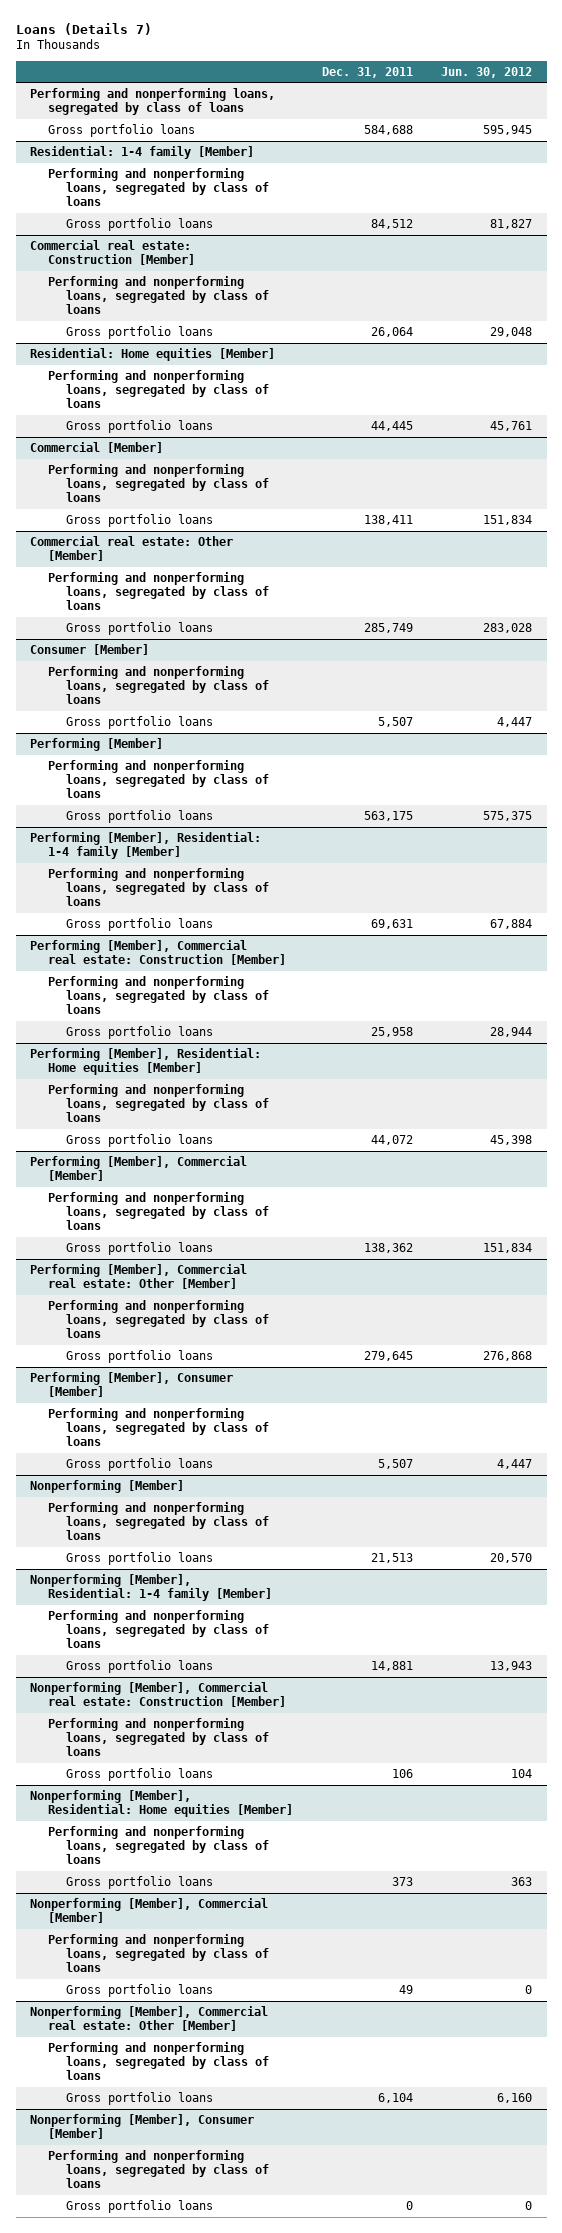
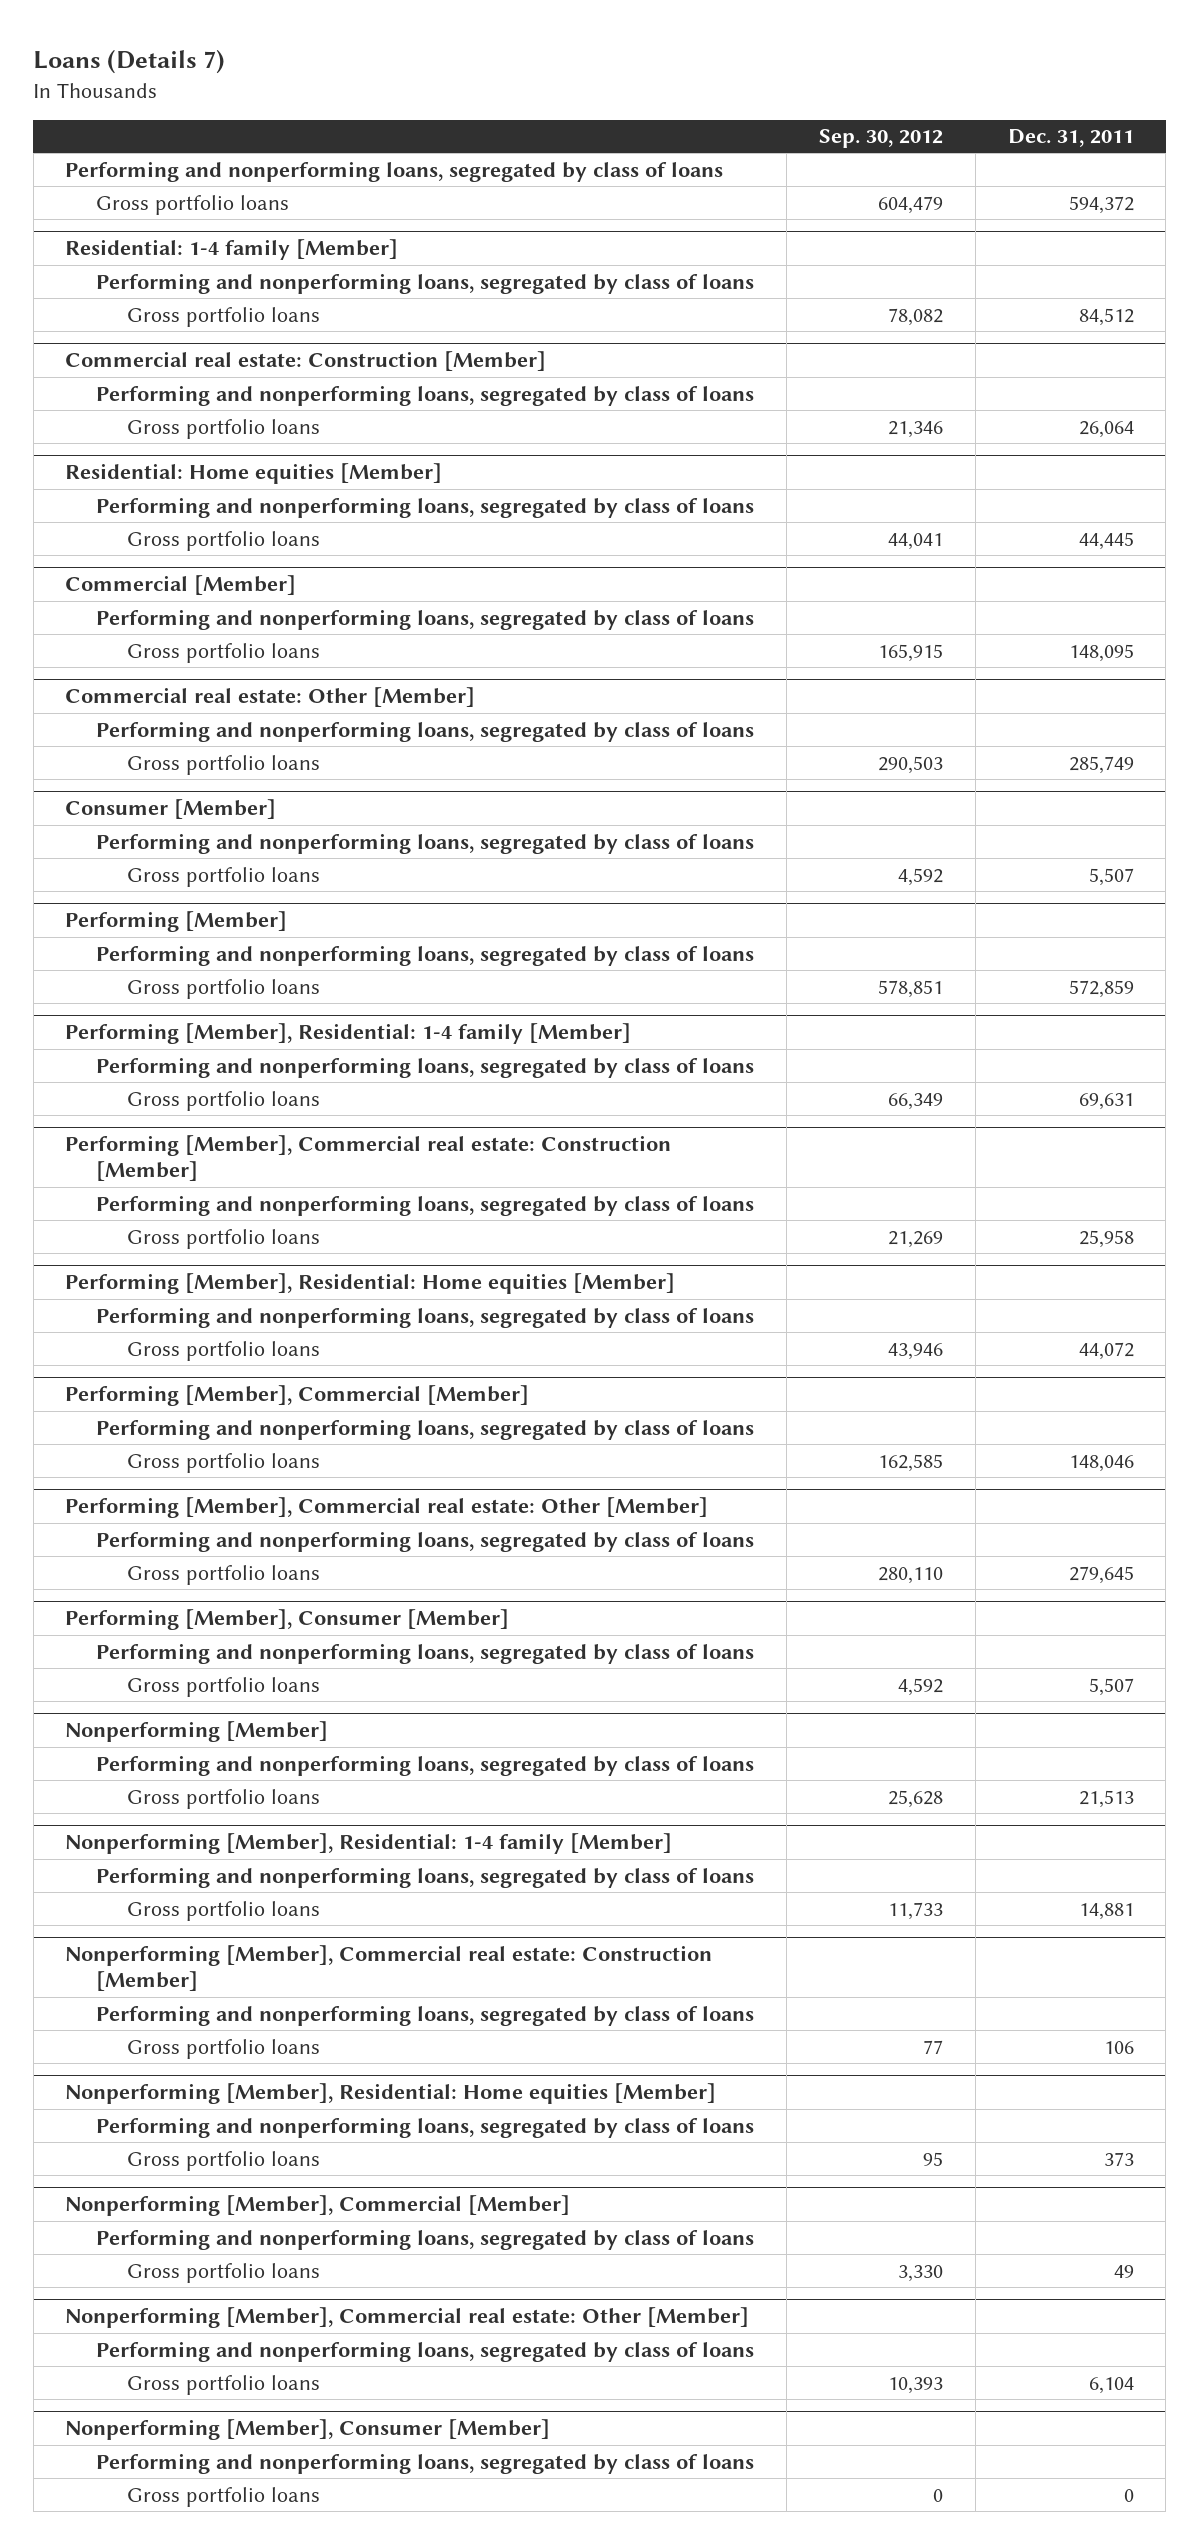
[441,66,533,78] Jun. 30, 2012 -> none
none -> [819,129,944,149] Sep. 30, 2012
[363,125,413,136] 584,688 -> [1068,195,1134,214] 594,372
[363,515,413,526] 138,411 -> [1068,643,1134,662] 148,095
[363,811,413,822] 563,175 -> [1068,979,1134,998] 572,859
[363,1243,413,1254] 138,362 -> [1068,1454,1134,1472] 148,046

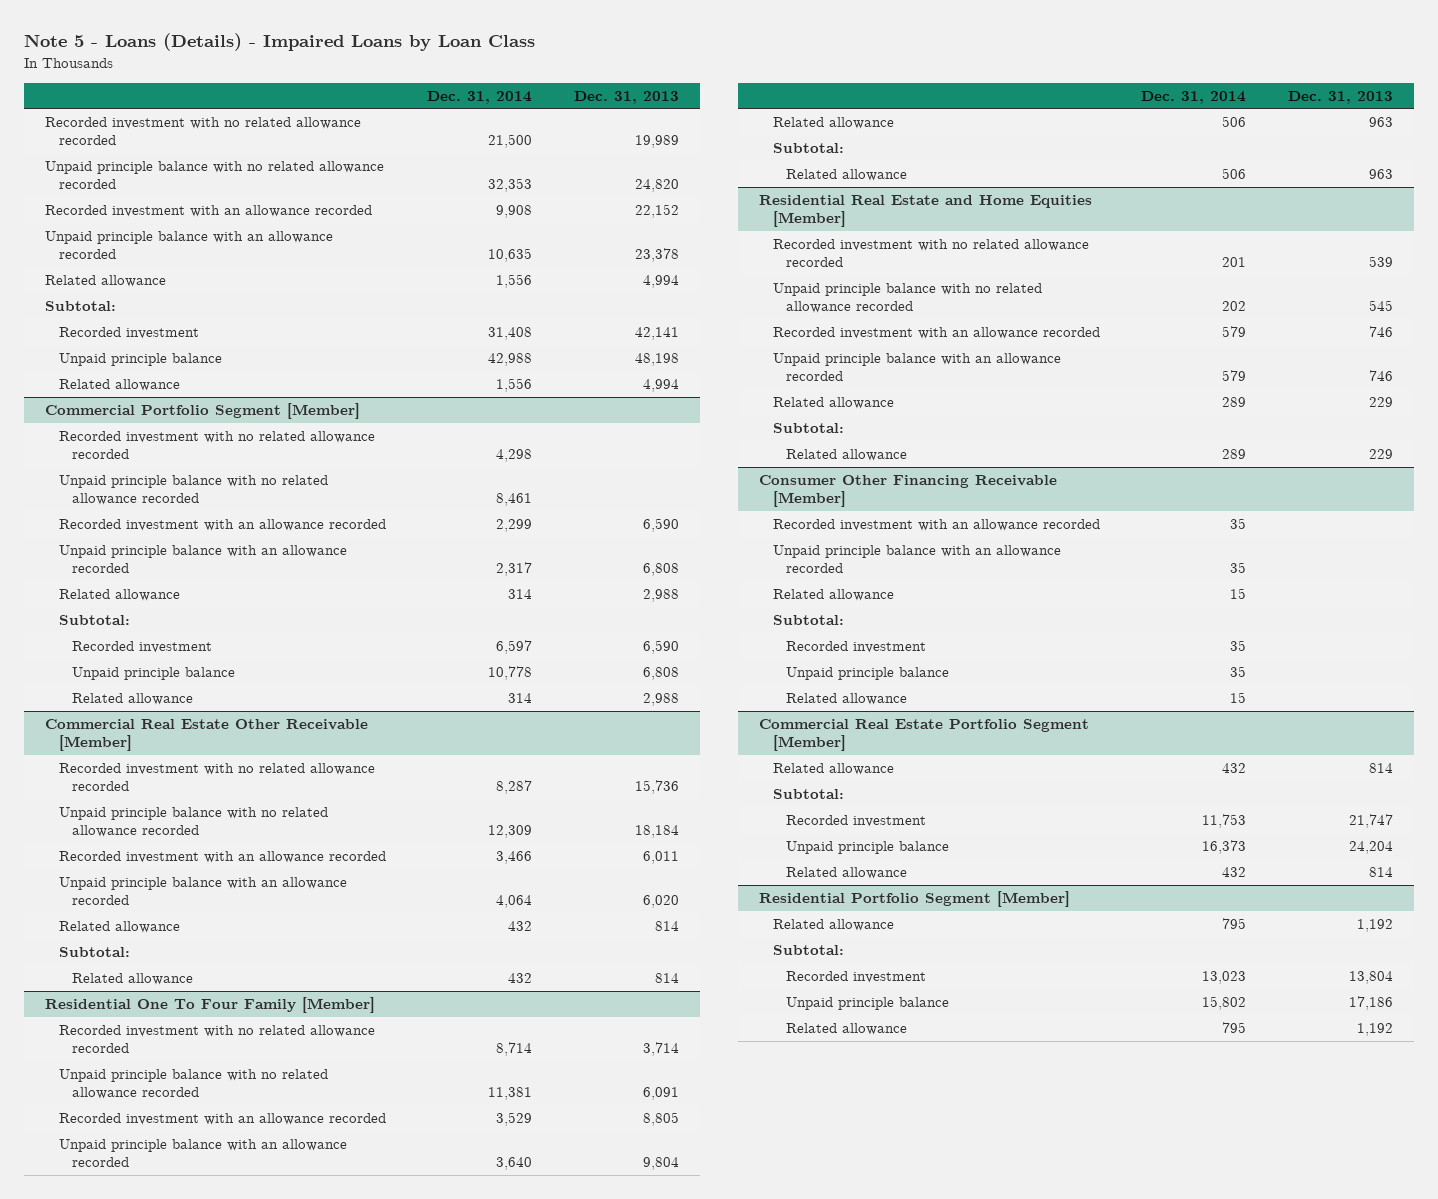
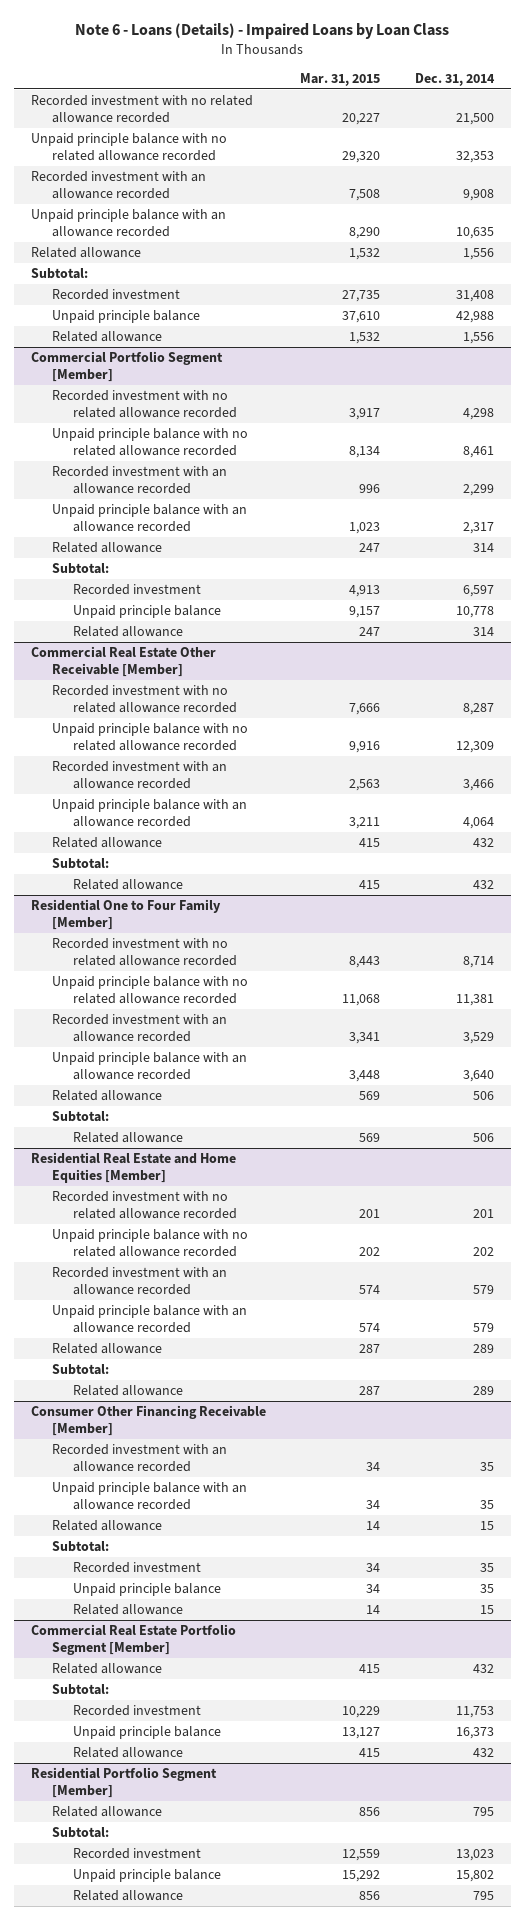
[23,33,535,52] Note 5 - Loans (Details) - Impaired Loans by Loan Class -> [75,23,450,40] Note 6 - Loans (Details) - Impaired Loans by Loan Class
[574,90,680,104] Dec. 31, 2013 -> none
none -> [300,72,381,86] Mar. 31, 2015
[44,996,375,1013] Residential One To Four Family [Member] -> [30,899,221,931] Residential One to Four Family [Member]

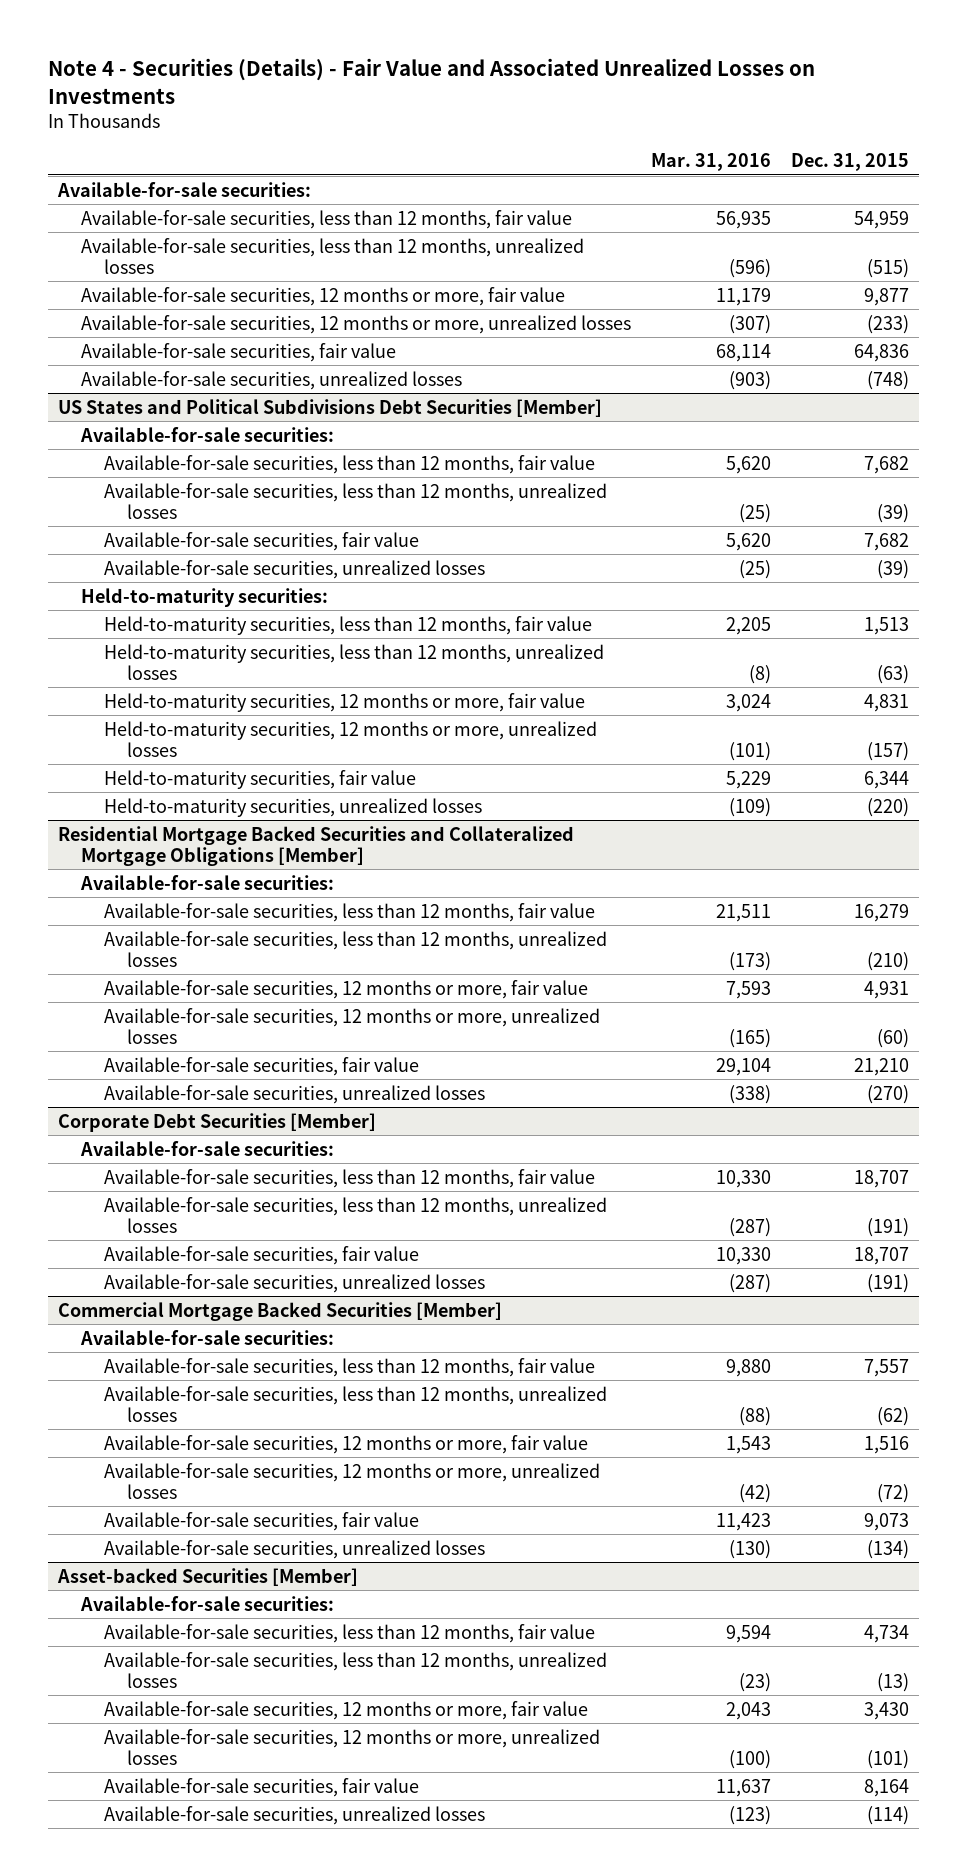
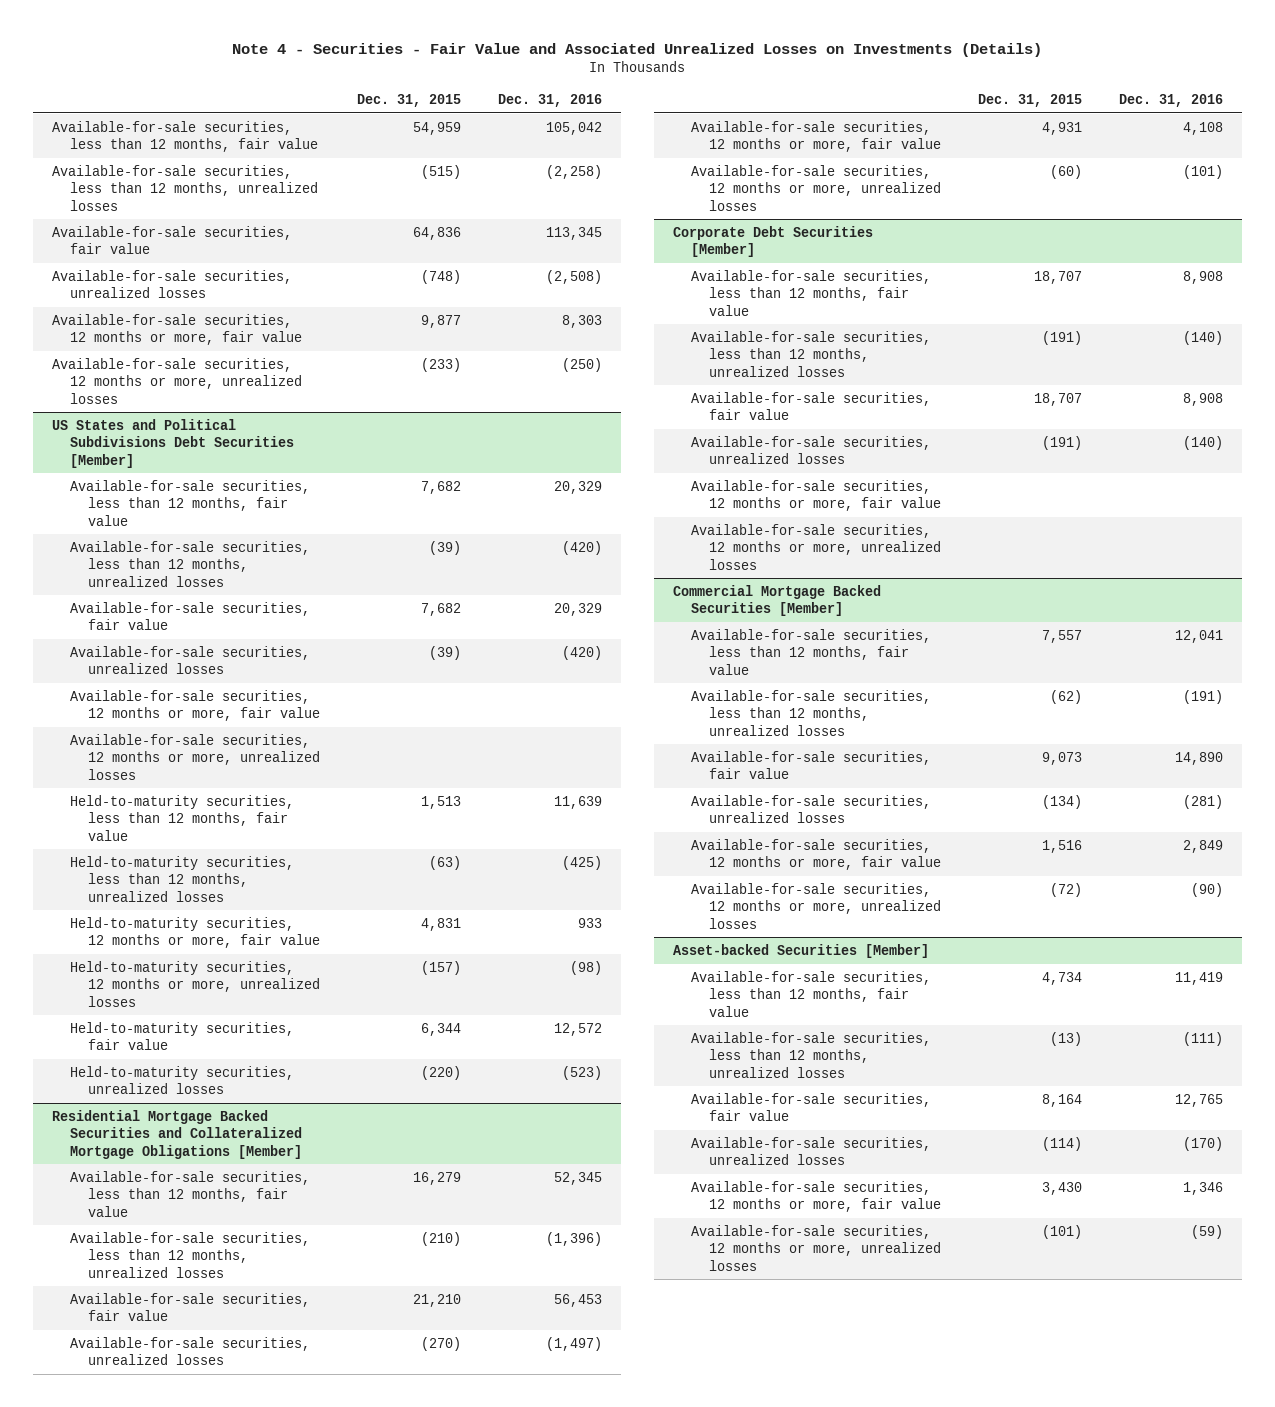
[48,58,816,105] Note 4 - Securities (Details) - Fair Value and Associated Unrealized Losses on Investments -> [232,43,1043,58] Note 4 - Securities - Fair Value and Associated Unrealized Losses on Investments (Details)
[651,153,772,172] Mar. 31, 2016 -> none
none -> [498,93,603,107] Dec. 31, 2016
[57,181,312,197] Available-for-sale securities: -> none
[81,286,566,306] Available-for-sale securities, 12 months or more, fair value -> [51,313,302,346] Available-for-sale securities, 12 months or more, fair value
[81,314,632,334] Available-for-sale securities, 12 months or more, unrealized losses -> [51,357,302,404] Available-for-sale securities, 12 months or more, unrealized losses
[80,426,335,442] Available-for-sale securities: -> none
[81,587,329,607] Held-to-maturity securities: -> none
none -> [69,689,321,722] Available-for-sale securities, 12 months or more, fair value
none -> [69,733,321,780] Available-for-sale securities, 12 months or more, unrealized losses
[80,874,335,890] Available-for-sale securities: -> none
[103,979,588,999] Available-for-sale securities, 12 months or more, fair value -> [691,120,942,153] Available-for-sale securities, 12 months or more, fair value
[103,1007,600,1044] Available-for-sale securities, 12 months or more, unrealized losses -> [691,164,942,211] Available-for-sale securities, 12 months or more, unrealized losses
[80,1140,335,1156] Available-for-sale securities: -> none
none -> [691,479,942,512] Available-for-sale securities, 12 months or more, fair value
none -> [691,523,942,570] Available-for-sale securities, 12 months or more, unrealized losses
[80,1329,335,1345] Available-for-sale securities: -> none
[103,1434,588,1454] Available-for-sale securities, 12 months or more, fair value -> [691,838,942,871] Available-for-sale securities, 12 months or more, fair value
[103,1462,600,1499] Available-for-sale securities, 12 months or more, unrealized losses -> [691,882,942,929] Available-for-sale securities, 12 months or more, unrealized losses
[80,1595,335,1611] Available-for-sale securities: -> none
[103,1700,588,1720] Available-for-sale securities, 12 months or more, fair value -> [691,1180,942,1213] Available-for-sale securities, 12 months or more, fair value
[103,1728,600,1765] Available-for-sale securities, 12 months or more, unrealized losses -> [691,1224,942,1271] Available-for-sale securities, 12 months or more, unrealized losses

